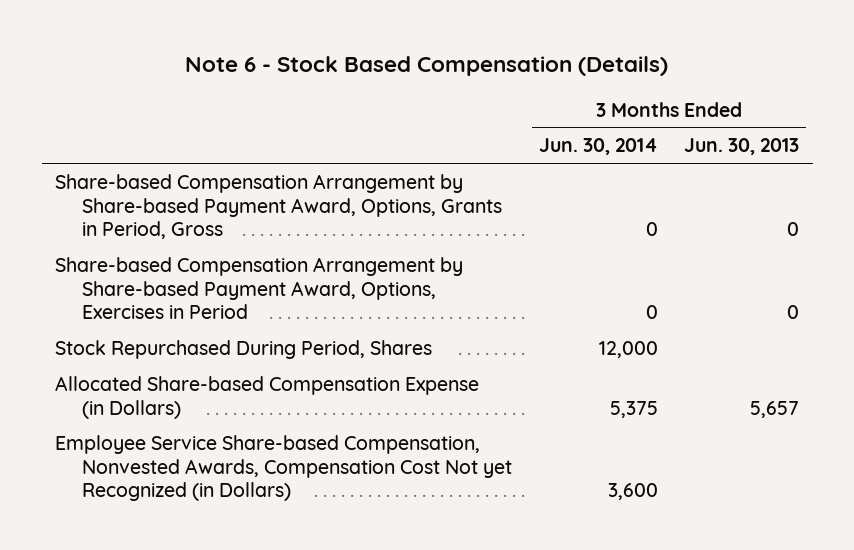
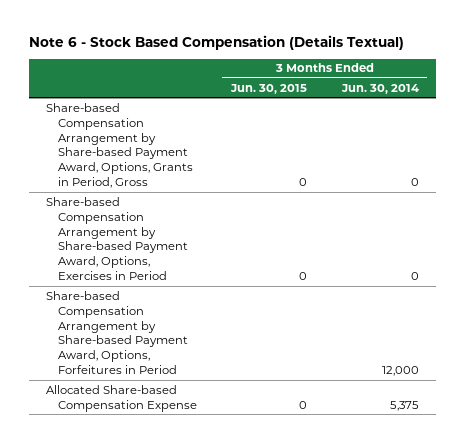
[185,56,669,77] Note 6 - Stock Based Compensation (Details) -> [29,35,405,51] Note 6 - Stock Based Compensation (Details Textual)
[684,138,800,156] Jun. 30, 2013 -> none
none -> [230,83,308,94] Jun. 30, 2015
[55,339,433,359] Stock Repurchased During Period, Shares -> none
[55,434,512,502] Employee Service Share-based Compensation, Nonvested Awards, Compensation Cost Not yet Recognized (in Dollars) -> none
none -> [46,290,188,375] Share-based Compensation Arrangement by Share-based Payment Award, Options, Forfeitures in Period
[55,375,480,419] Allocated Share-based Compensation Expense (in Dollars) -> [46,384,197,412] Allocated Share-based Compensation Expense

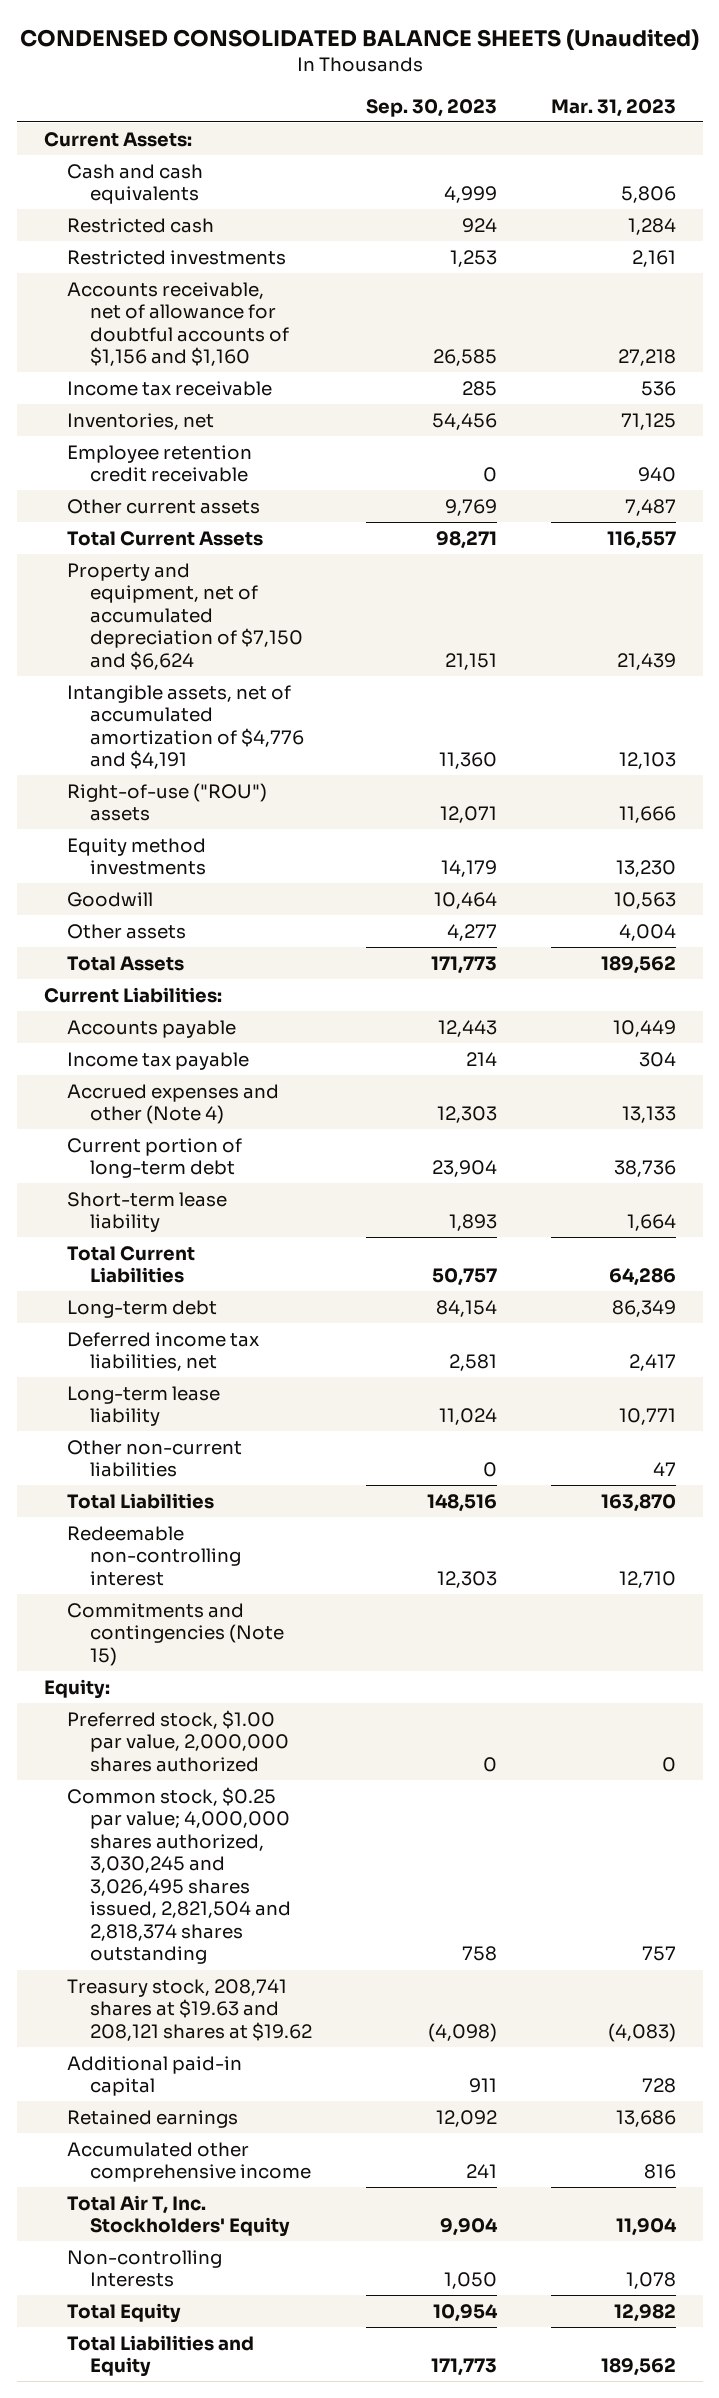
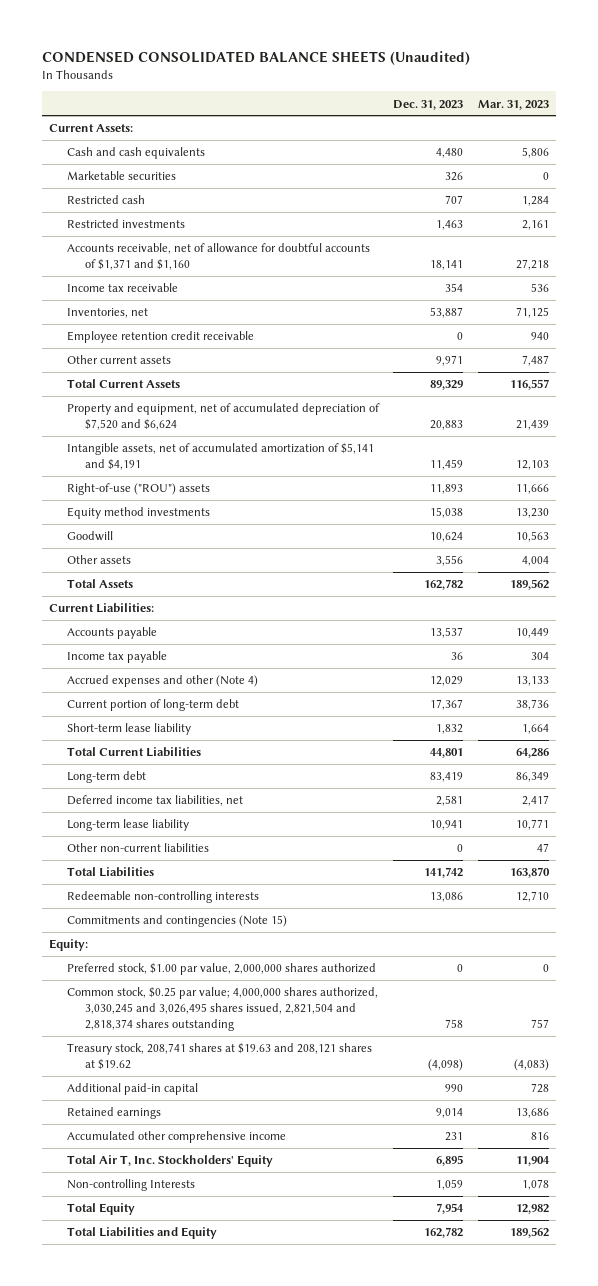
[365,98,497,117] Sep. 30, 2023 -> none
none -> [393,99,464,110] Dec. 31, 2023
none -> [66,171,176,181] Marketable securities
[66,281,289,367] Accounts receivable, net of allowance for doubtful accounts of $1,156 and $1,160 -> [66,243,370,270] Accounts receivable, net of allowance for doubtful accounts of $1,371 and $1,160
[66,562,303,670] Property and equipment, net of accumulated depreciation of $7,150 and $6,624 -> [66,403,380,430] Property and equipment, net of accumulated depreciation of $7,520 and $6,624
[66,684,304,770] Intangible assets, net of accumulated amortization of $4,776 and $4,191 -> [66,443,374,470] Intangible assets, net of accumulated amortization of $5,141 and $4,191
[66,1525,241,1586] Redeemable non-controlling interest -> [66,891,259,904] Redeemable non-controlling interests

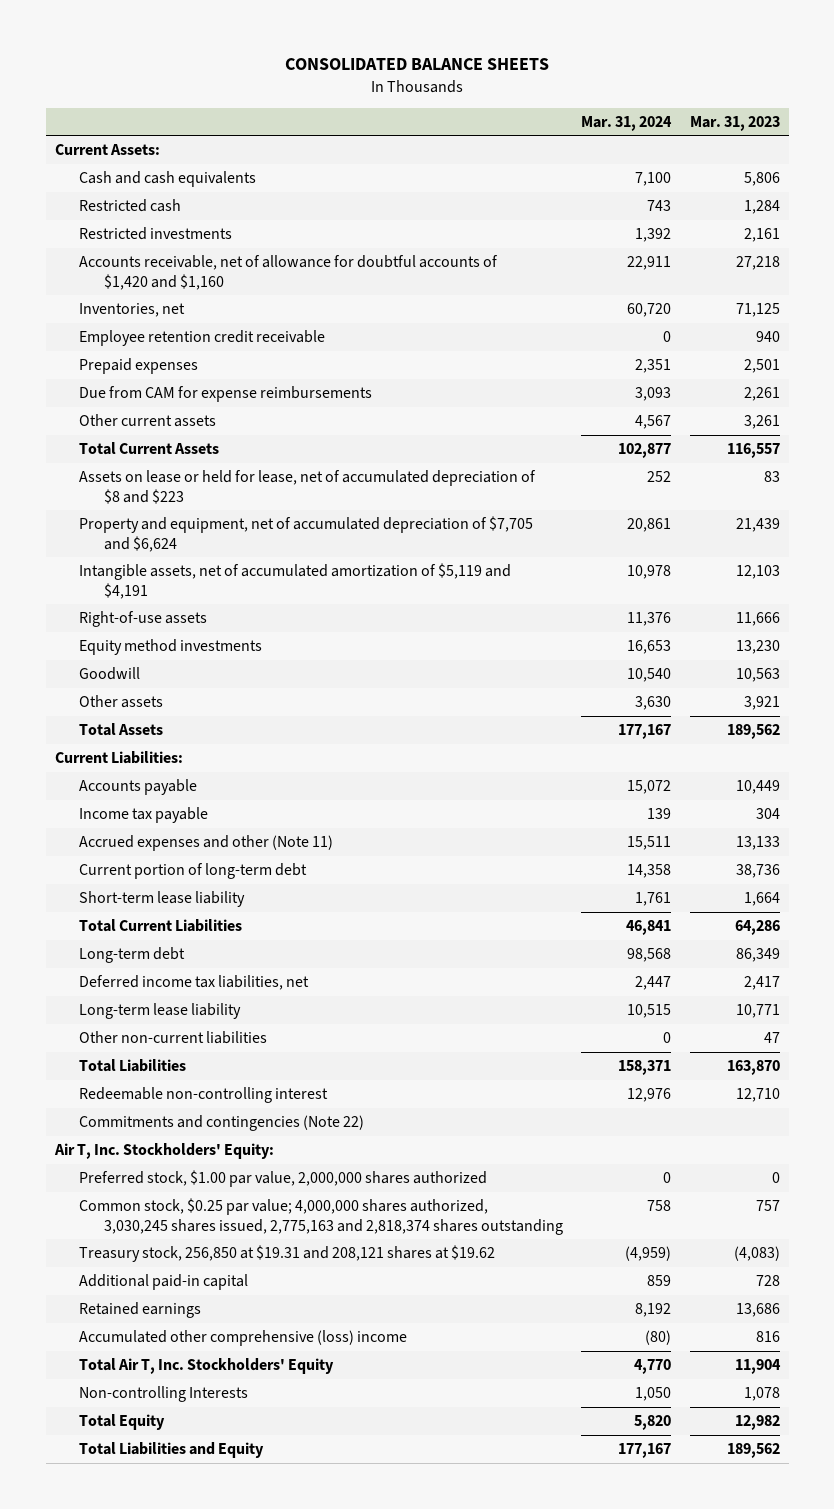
[41,50,470,65] CONDENSED CONSOLIDATED BALANCE SHEETS (Unaudited) -> [285,58,550,71] CONSOLIDATED BALANCE SHEETS
[393,99,464,110] Dec. 31, 2023 -> none
none -> [581,115,673,131] Mar. 31, 2024
[66,171,176,181] Marketable securities -> none
[66,283,178,293] Income tax receivable -> none
[66,243,370,270] Accounts receivable, net of allowance for doubtful accounts of $1,371 and $1,160 -> [79,255,499,290] Accounts receivable, net of allowance for doubtful accounts of $1,420 and $1,160
none -> [79,358,199,375] Prepaid expenses
none -> [79,386,373,403] Due from CAM for expense reimbursements
[522,355,550,367] 7,487 -> [743,415,780,430] 3,261
none -> [79,470,537,504] Assets on lease or held for lease, net of accumulated depreciation of $8 and $223
[66,403,380,430] Property and equipment, net of accumulated depreciation of $7,520 and $6,624 -> [79,516,534,552] Property and equipment, net of accumulated depreciation of $7,705 and $6,624
[66,443,374,470] Intangible assets, net of accumulated amortization of $5,141 and $4,191 -> [79,563,512,599] Intangible assets, net of accumulated amortization of $5,119 and $4,191
[66,483,210,496] Right-of-use ("ROU") assets -> [79,611,208,628] Right-of-use assets
[522,556,550,567] 4,004 -> [743,696,780,711] 3,921
[66,675,258,688] Accrued expenses and other (Note 4) -> [79,835,334,852] Accrued expenses and other (Note 11)
[66,891,259,904] Redeemable non-controlling interests -> [79,1087,329,1104] Redeemable non-controlling interest
[66,915,287,928] Commitments and contingencies (Note 15) -> [79,1115,365,1132] Commitments and contingencies (Note 22)
[49,939,89,952] Equity: -> [53,1143,274,1160] Air T, Inc. Stockholders' Equity:
[66,987,378,1031] Common stock, $0.25 par value; 4,000,000 shares authorized, 3,030,245 and 3,026,495 shares issued, 2,821,504 and 2,818,374 shares outstanding -> [79,1198,563,1235] Common stock, $0.25 par value; 4,000,000 shares authorized, 3,030,245 shares issued, 2,775,163 and 2,818,374 shares outstanding
[66,1043,372,1070] Treasury stock, 208,741 shares at $19.63 and 208,121 shares at $19.62 -> [79,1245,496,1263] Treasury stock, 256,850 at $19.31 and 208,121 shares at $19.62
[66,1131,286,1144] Accumulated other comprehensive income -> [79,1330,408,1347] Accumulated other comprehensive (loss) income

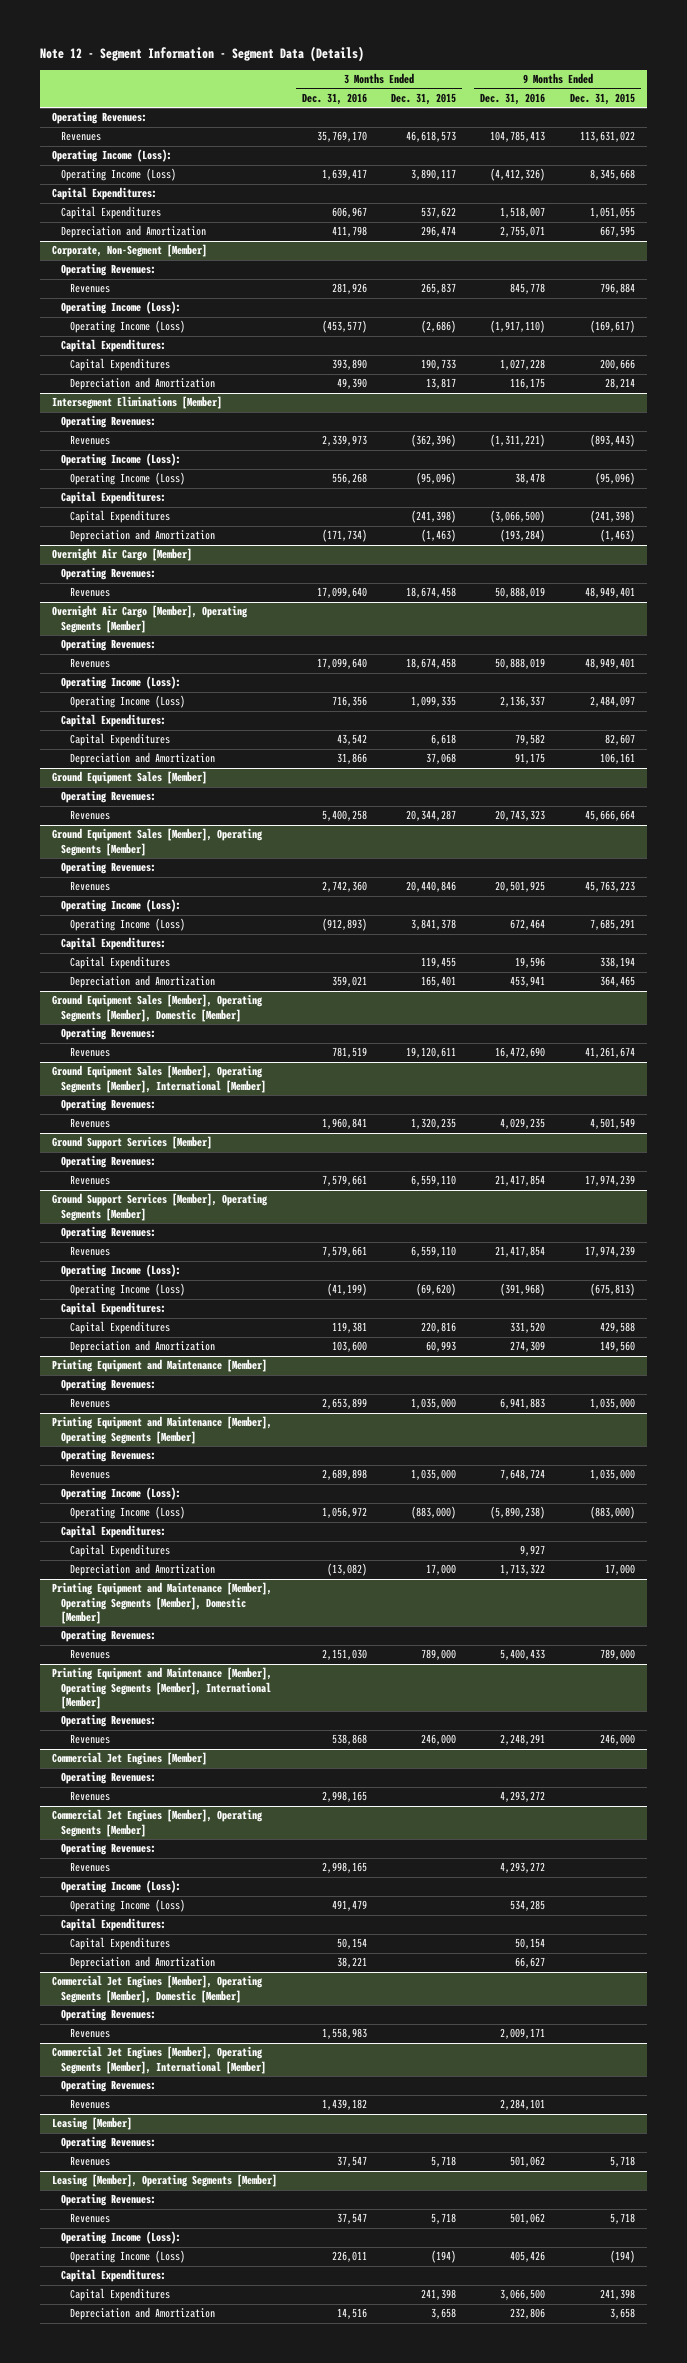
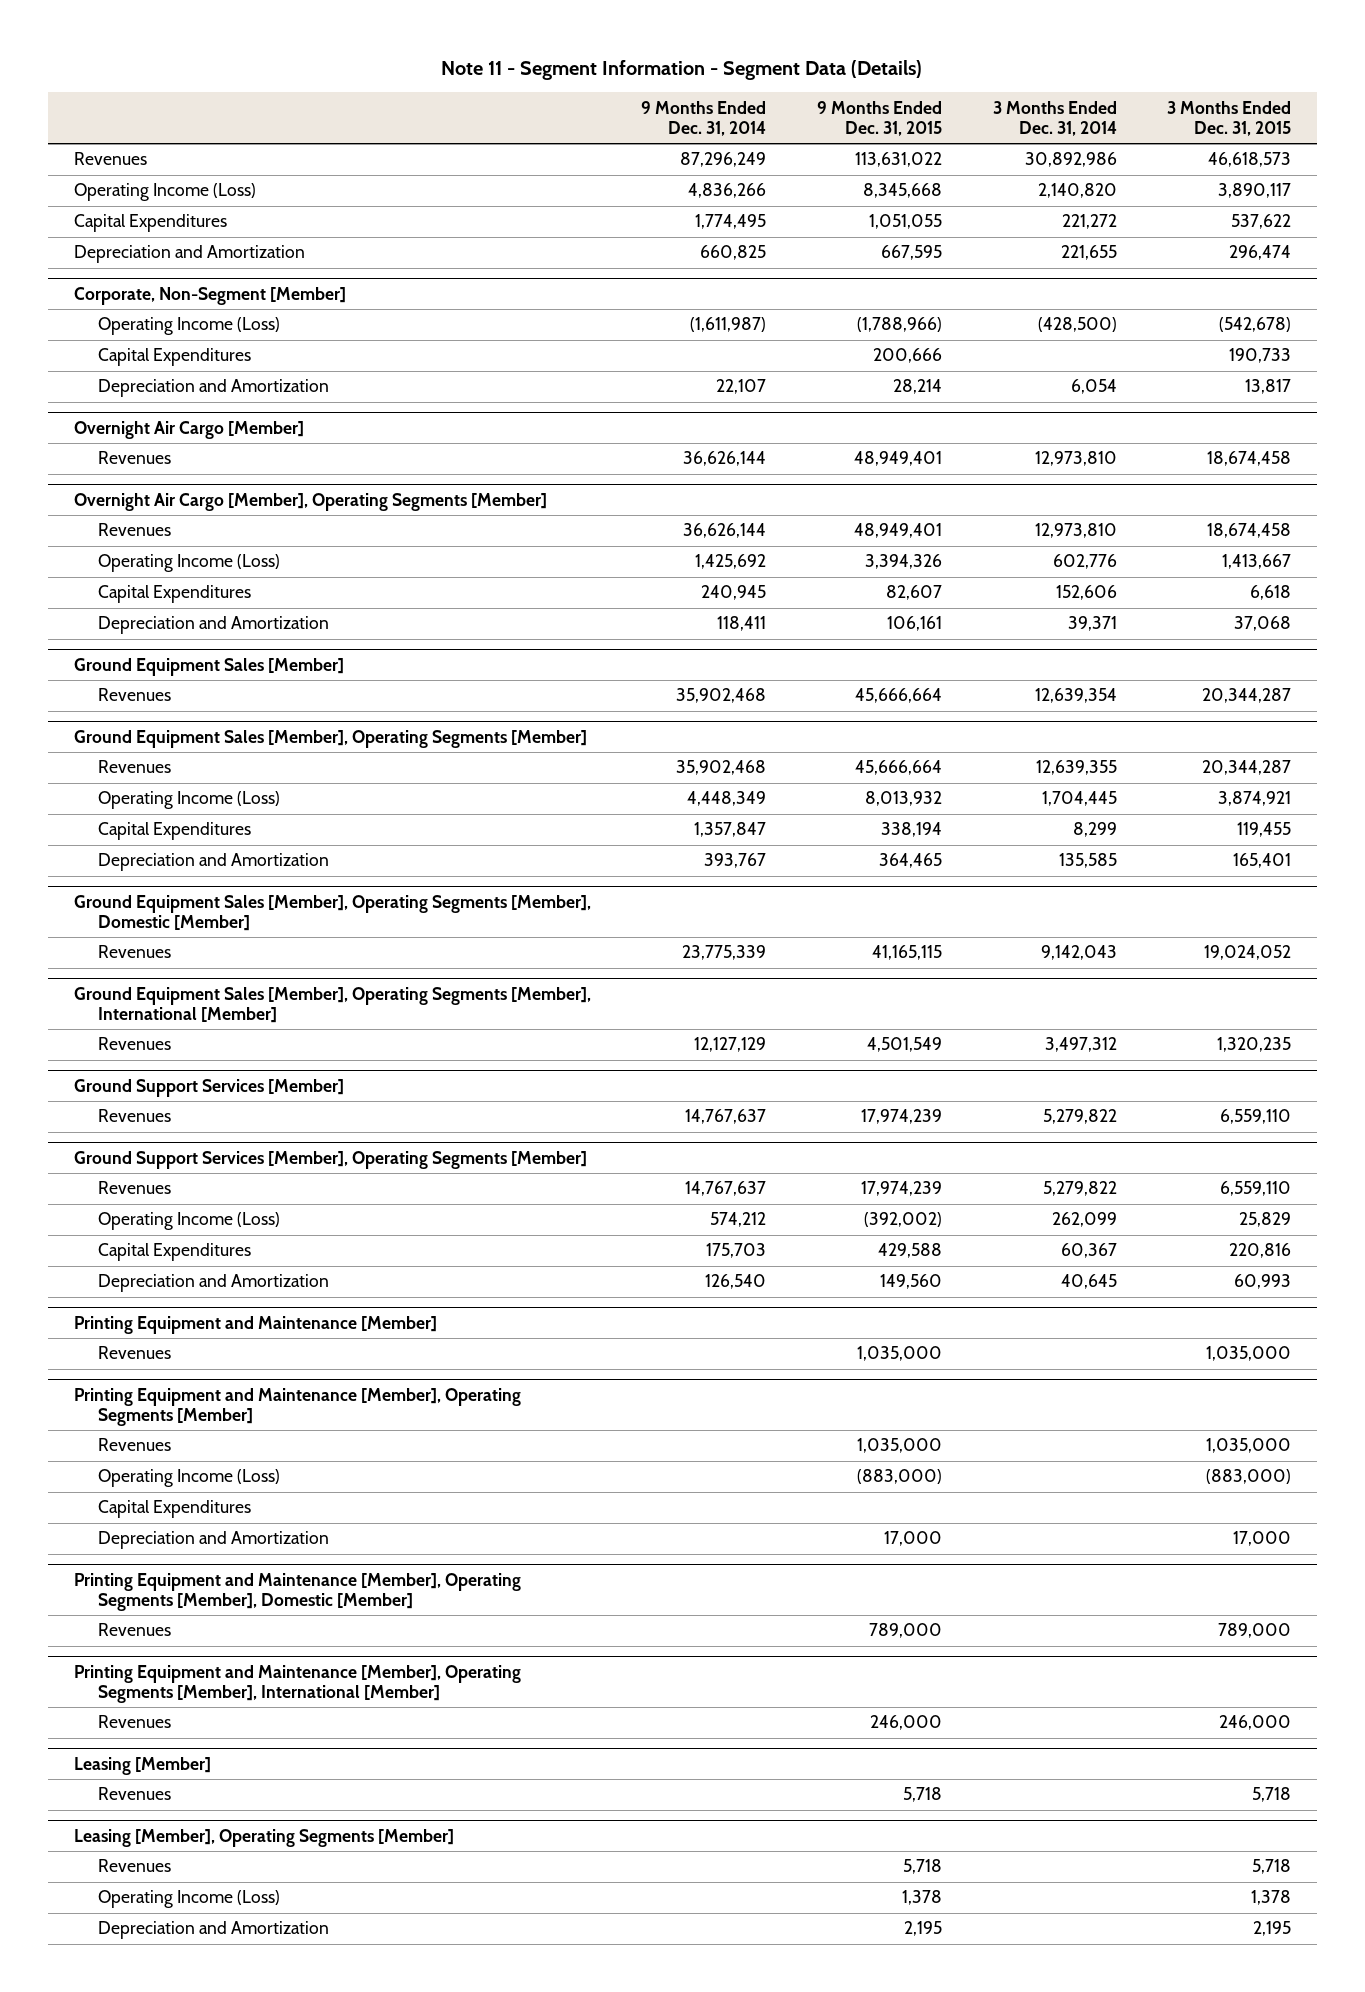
[40,46,365,63] Note 12 - Segment Information - Segment Data (Details) -> [441,59,923,80] Note 11 - Segment Information - Segment Data (Details)
[301,93,367,106] Dec. 31, 2016 -> none
[480,93,546,106] Dec. 31, 2016 -> none
none -> [641,100,767,137] 9 Months Ended Dec. 31, 2014
none -> [992,100,1117,137] 3 Months Ended Dec. 31, 2014
[52,111,148,125] Operating Revenues: -> none
[52,149,173,163] Operating Income (Loss): -> none
[52,187,158,201] Capital Expenditures: -> none
[61,263,157,277] Operating Revenues: -> none
[69,283,110,294] Revenues -> none
[61,301,182,315] Operating Income (Loss): -> none
[61,339,167,353] Capital Expenditures: -> none
[421,320,457,334] (2,686) -> [1219,317,1292,333] (542,678)
[589,320,635,334] (169,617) -> [856,317,942,333] (1,788,966)
[52,396,223,410] Intersegment Eliminations [Member] -> none
[61,415,157,429] Operating Revenues: -> none
[69,435,110,446] Revenues -> none
[61,453,182,467] Operating Income (Loss): -> none
[69,472,185,486] Operating Income (Loss) -> none
[61,491,167,505] Capital Expenditures: -> none
[69,510,170,524] Capital Expenditures -> none
[69,529,215,543] Depreciation and Amortization -> none
[61,567,157,581] Operating Revenues: -> none
[61,638,157,652] Operating Revenues: -> none
[61,676,182,690] Operating Income (Loss): -> none
[61,714,167,728] Capital Expenditures: -> none
[411,696,457,708] 1,099,335 -> [1222,554,1292,570] 1,413,667
[589,696,635,708] 2,484,097 -> [864,554,942,570] 3,394,326
[61,790,157,804] Operating Revenues: -> none
[61,861,157,875] Operating Revenues: -> none
[61,899,182,913] Operating Income (Loss): -> none
[61,937,167,951] Capital Expenditures: -> none
[406,881,457,893] 20,440,846 -> [1202,760,1292,776] 20,344,287
[584,881,635,893] 45,763,223 -> [854,760,942,776] 45,666,664
[411,919,457,931] 3,841,378 -> [1218,791,1292,807] 3,874,921
[589,919,635,931] 7,685,291 -> [864,791,942,807] 8,013,932
[61,1027,157,1041] Operating Revenues: -> none
[406,1047,457,1059] 19,120,611 -> [1204,945,1292,961] 19,024,052
[584,1047,635,1059] 41,261,674 -> [871,945,942,961] 41,165,115
[61,1098,157,1112] Operating Revenues: -> none
[61,1155,157,1169] Operating Revenues: -> none
[61,1226,157,1240] Operating Revenues: -> none
[61,1264,182,1278] Operating Income (Loss): -> none
[61,1302,167,1316] Capital Expenditures: -> none
[416,1283,457,1297] (69,620) -> [1239,1212,1292,1228] 25,829
[589,1283,635,1297] (675,813) -> [863,1212,942,1228] (392,002)
[61,1378,157,1392] Operating Revenues: -> none
[61,1449,157,1463] Operating Revenues: -> none
[61,1487,182,1501] Operating Income (Loss): -> none
[61,1525,167,1539] Capital Expenditures: -> none
[61,1629,157,1643] Operating Revenues: -> none
[61,1714,157,1728] Operating Revenues: -> none
[52,1752,208,1766] Commercial Jet Engines [Member] -> none
[61,1771,157,1785] Operating Revenues: -> none
[69,1791,110,1802] Revenues -> none
[52,1809,264,1837] Commercial Jet Engines [Member], Operating Segments [Member] -> none
[61,1842,157,1856] Operating Revenues: -> none
[69,1862,110,1873] Revenues -> none
[61,1880,182,1894] Operating Income (Loss): -> none
[69,1899,185,1913] Operating Income (Loss) -> none
[61,1918,167,1932] Capital Expenditures: -> none
[69,1937,170,1951] Capital Expenditures -> none
[69,1956,215,1970] Depreciation and Amortization -> none
[52,1975,264,2003] Commercial Jet Engines [Member], Operating Segments [Member], Domestic [Member] -> none
[61,2008,157,2022] Operating Revenues: -> none
[69,2028,110,2039] Revenues -> none
[52,2046,267,2074] Commercial Jet Engines [Member], Operating Segments [Member], International [Member] -> none
[61,2079,157,2093] Operating Revenues: -> none
[69,2099,110,2110] Revenues -> none
[61,2136,157,2150] Operating Revenues: -> none
[61,2193,157,2207] Operating Revenues: -> none
[61,2231,182,2245] Operating Income (Loss): -> none
[61,2269,167,2283] Capital Expenditures: -> none
[69,2288,170,2302] Capital Expenditures -> none
[431,2250,457,2264] (194) -> [1251,1890,1292,1906] 1,378
[609,2250,635,2264] (194) -> [901,1890,942,1906] 1,378
[431,2308,457,2320] 3,658 -> [1253,1921,1292,1937] 2,195
[609,2308,635,2320] 3,658 -> [903,1921,942,1937] 2,195

